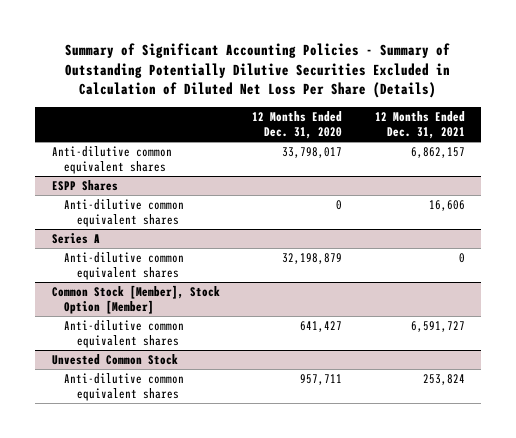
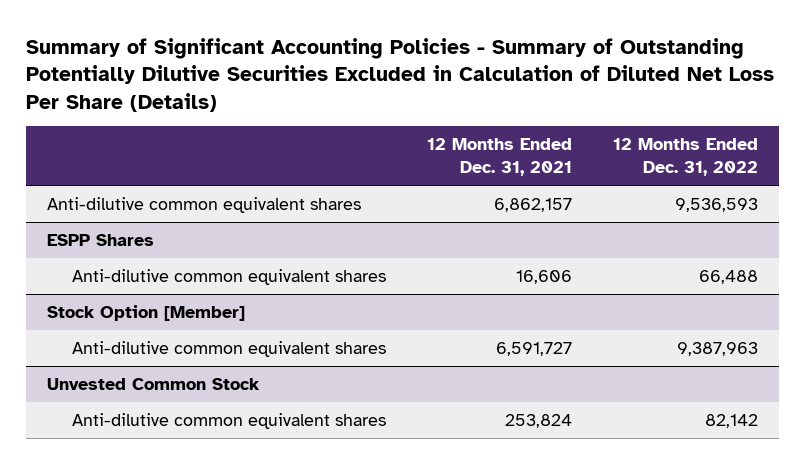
[252,111,343,140] 12 Months Ended Dec. 31, 2020 -> none
none -> [613,138,759,177] 12 Months Ended Dec. 31, 2022
[51,233,100,245] Series A -> none
[64,252,185,281] Anti-dilutive common equivalent shares -> none
[51,285,220,315] Common Stock [Member], Stock Option [Member] -> [46,304,245,321] Stock Option [Member]

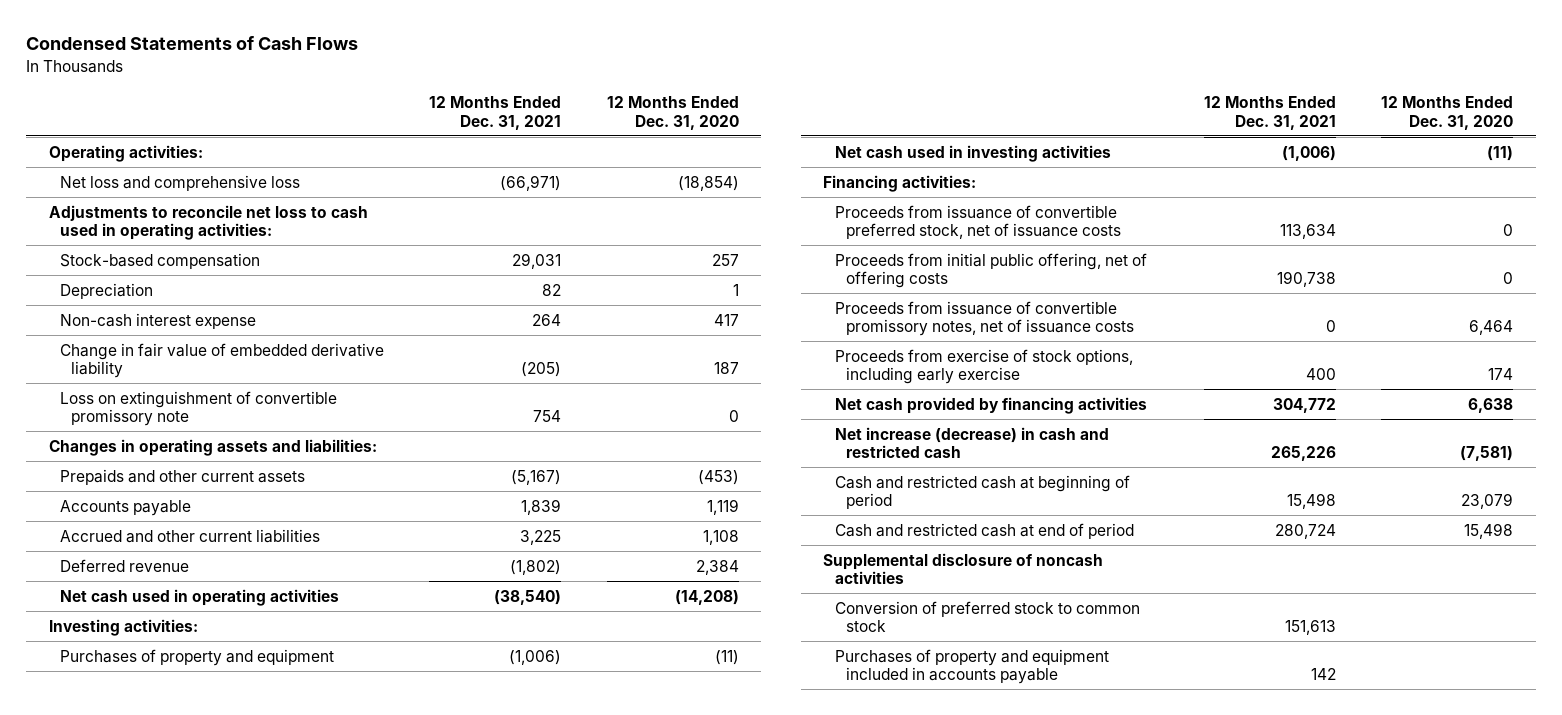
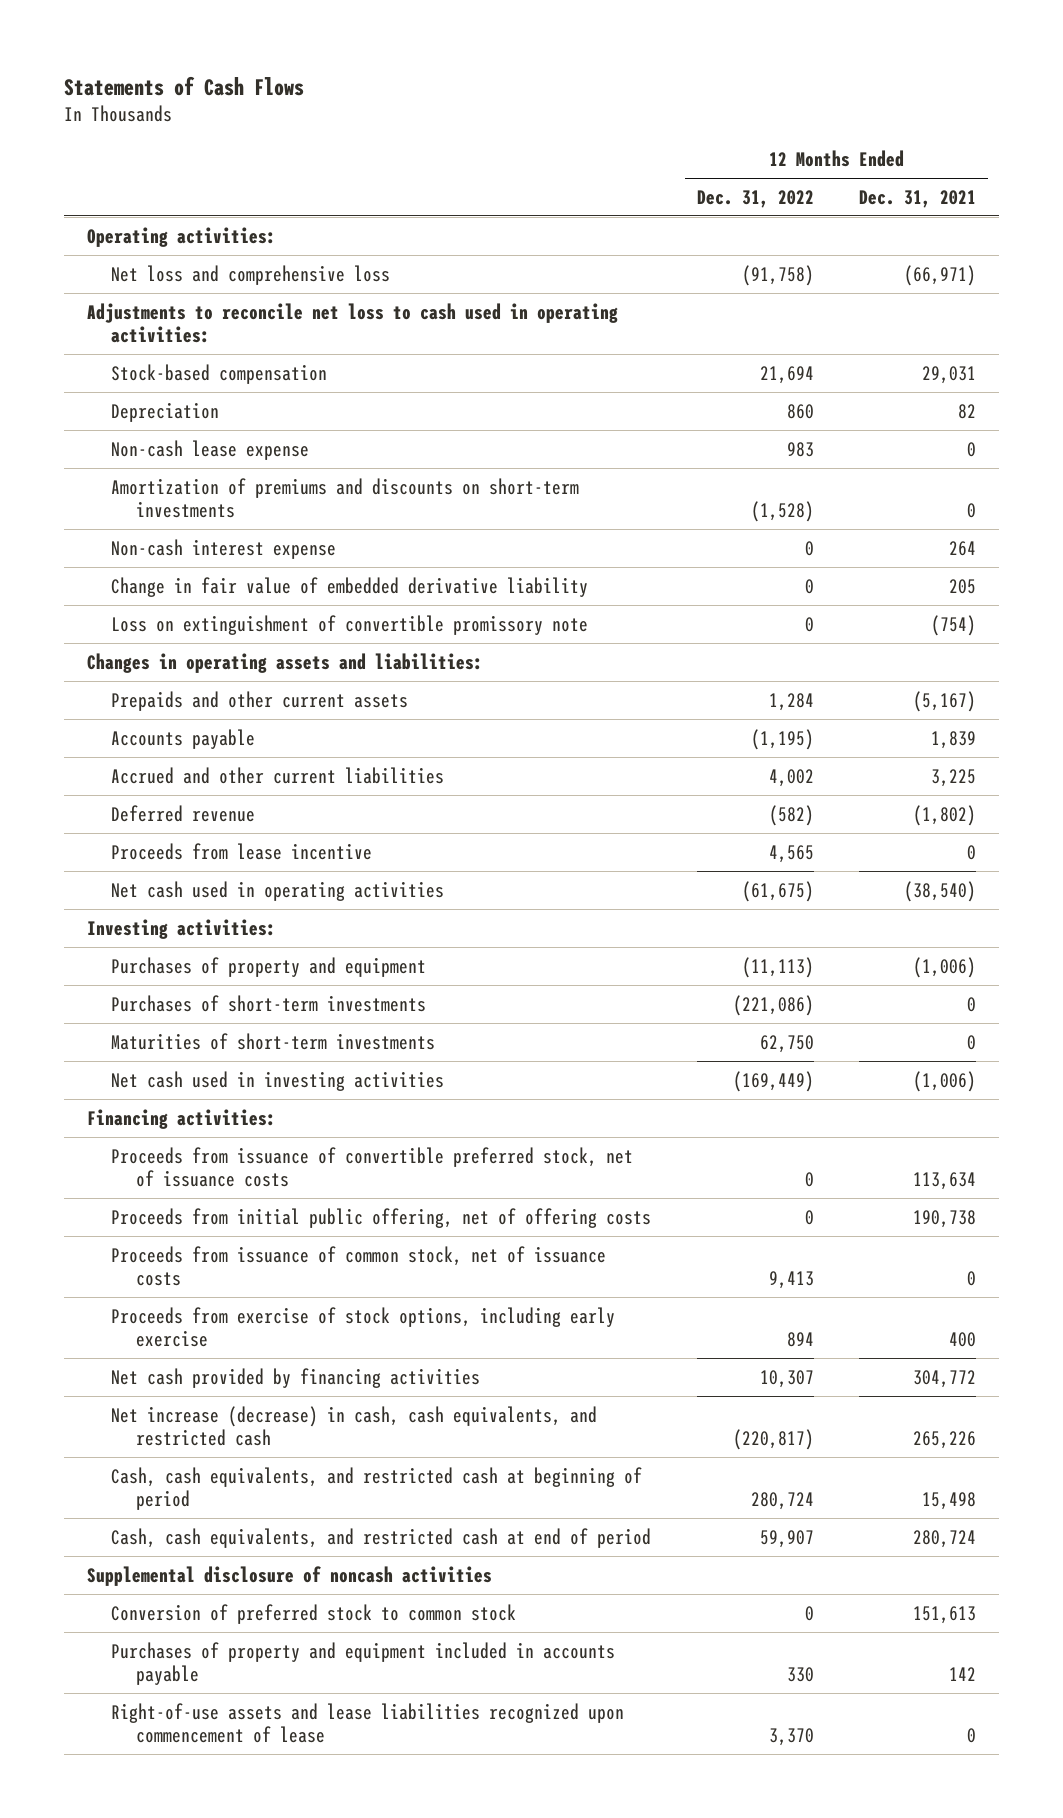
[26,36,359,51] Condensed Statements of Cash Flows -> [64,75,305,96] Statements of Cash Flows
[606,96,739,130] 12 Months Ended Dec. 31, 2020 -> none
none -> [696,190,814,209] Dec. 31, 2022
none -> [111,439,310,460] Non-cash lease expense
none -> [111,477,580,518] Amortization of premiums and discounts on short-term investments
[521,362,562,378] (205) -> [949,578,977,594] 205
[533,410,562,423] 754 -> [931,614,977,636] (754)
none -> [111,842,373,860] Proceeds from lease incentive
none -> [111,994,427,1012] Purchases of short-term investments
none -> [111,1032,436,1050] Maturities of short-term investments
[834,300,1134,337] Proceeds from issuance of convertible promissory notes, net of issuance costs -> [111,1245,607,1286] Proceeds from issuance of common stock, net of issuance costs
[834,426,1109,459] Net increase (decrease) in cash and restricted cash -> [111,1405,598,1446] Net increase (decrease) in cash, cash equivalents, and restricted cash
[834,474,1130,510] Cash and restricted cash at beginning of period -> [111,1466,643,1510] Cash, cash equivalents, and restricted cash at beginning of period
[834,522,1134,539] Cash and restricted cash at end of period -> [111,1527,652,1548] Cash, cash equivalents, and restricted cash at end of period
none -> [111,1702,625,1743] Right-of-use assets and lease liabilities recognized upon commencement of lease

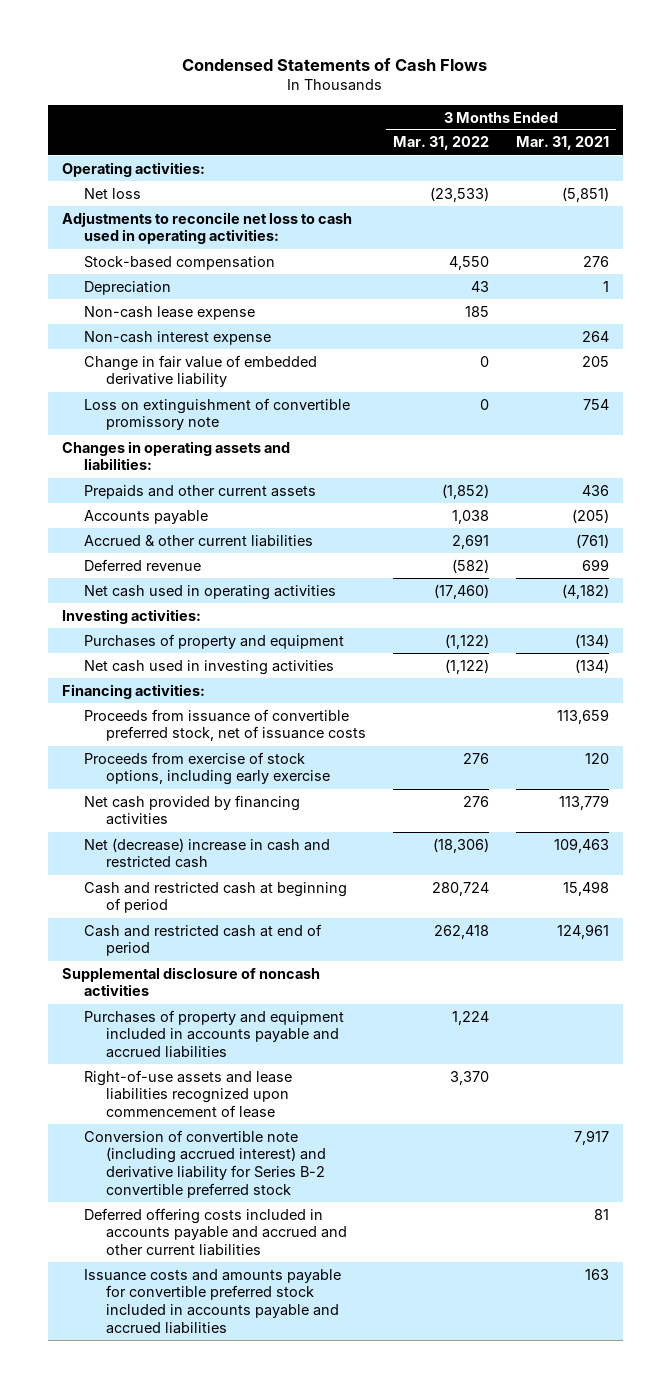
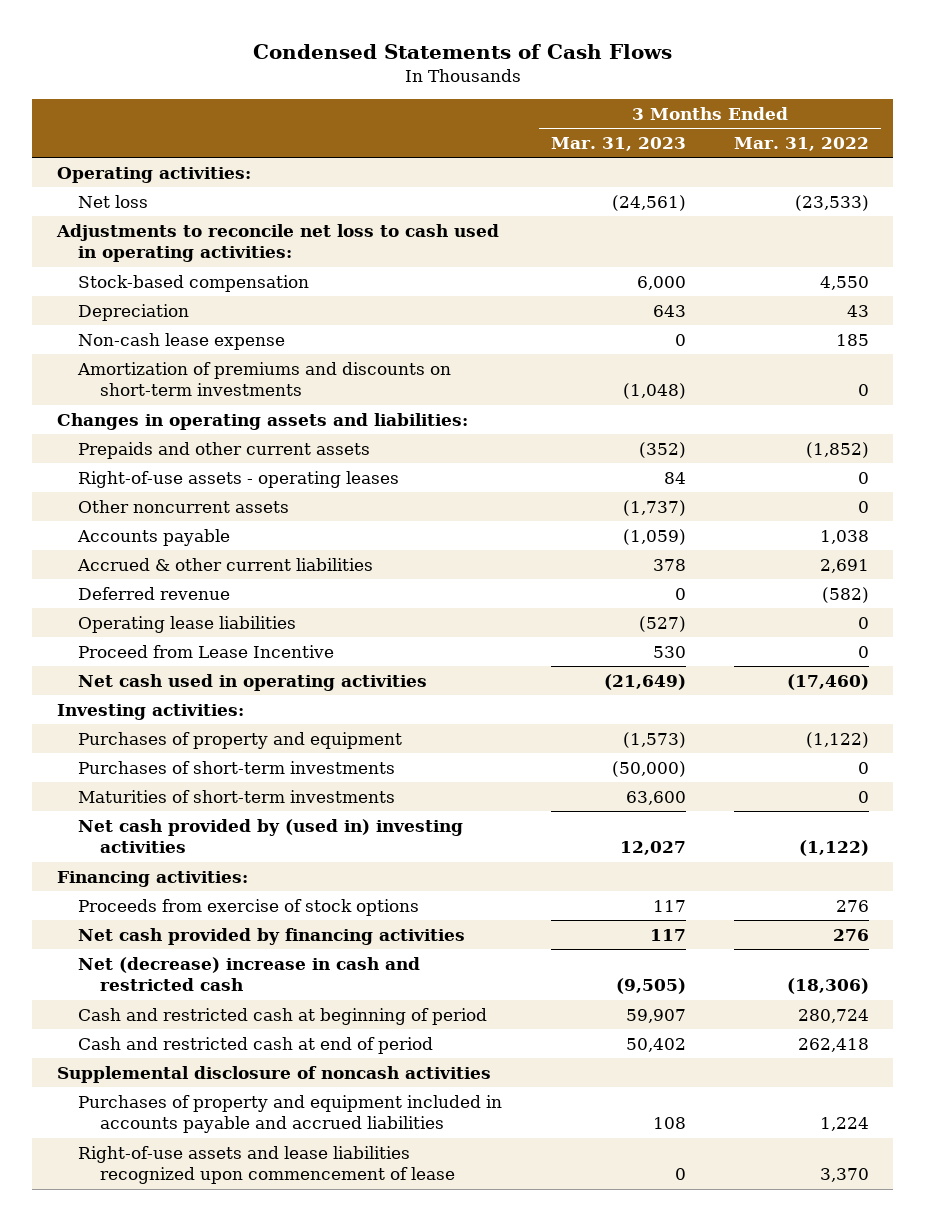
[516,136,610,151] Mar. 31, 2021 -> none
none -> [550,137,686,152] Mar. 31, 2023
[83,330,271,345] Non-cash interest expense -> none
[83,354,317,388] Change in fair value of embedded derivative liability -> none
[83,397,350,431] Loss on extinguishment of convertible promissory note -> none
none -> [77,361,452,397] Amortization of premiums and discounts on short-term investments
none -> [78,470,400,488] Right-of-use assets - operating leases
none -> [78,499,290,513] Other noncurrent assets
none -> [78,615,297,633] Operating lease liabilities
none -> [78,644,335,658] Proceed from Lease Incentive
none -> [78,760,396,774] Purchases of short-term investments
none -> [78,789,396,803] Maturities of short-term investments
[83,659,334,675] Net cash used in investing activities -> [78,818,464,854] Net cash provided by (used in) investing activities
[83,708,367,742] Proceeds from issuance of convertible preferred stock, net of issuance costs -> none
[83,751,331,786] Proceeds from exercise of stock options, including early exercise -> [78,898,420,916] Proceeds from exercise of stock options
[83,1129,327,1198] Conversion of convertible note (including accrued interest) and derivative liability for Series B-2 convertible preferred stock -> none
[83,1207,348,1257] Deferred offering costs included in accounts payable and accrued and other current liabilities -> none
[83,1268,341,1334] Issuance costs and amounts payable for convertible preferred stock included in accounts payable and accrued liabilities -> none

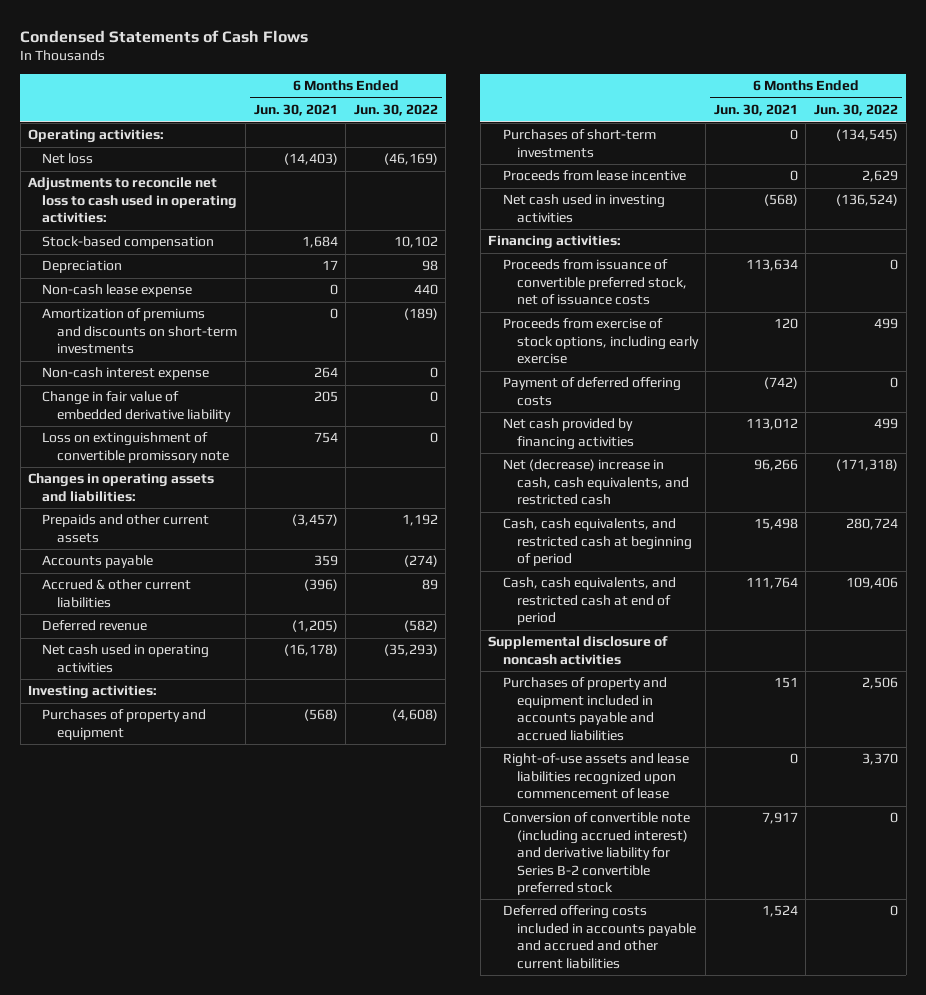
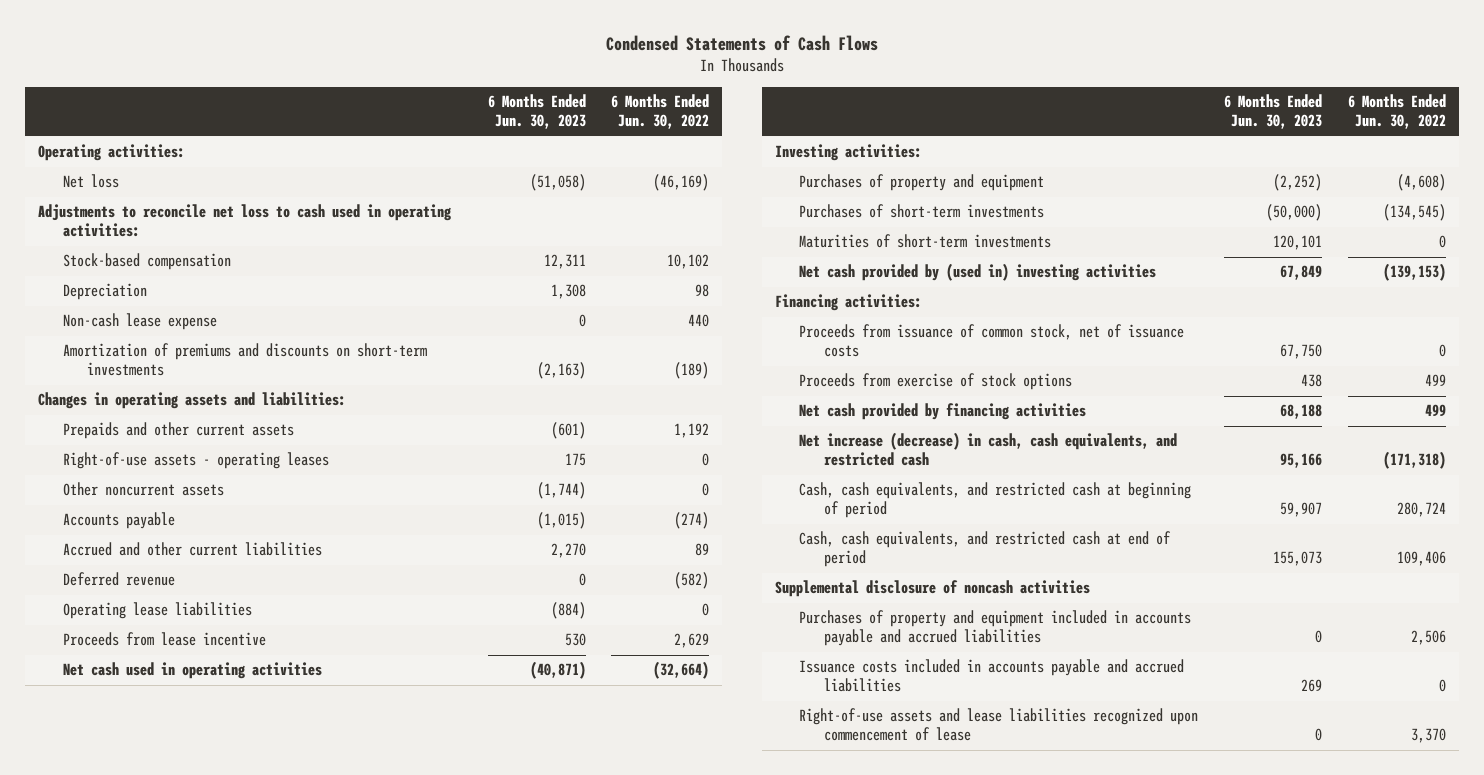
[253,104,338,117] Jun. 30, 2021 -> none
none -> [487,94,586,130] 6 Months Ended Jun. 30, 2023
[42,367,210,381] Non-cash interest expense -> none
[42,391,231,422] Change in fair value of embedded derivative liability -> none
[42,432,229,463] Loss on extinguishment of convertible promissory note -> none
none -> [62,452,329,470] Right-of-use assets - operating leases
none -> [62,482,224,497] Other noncurrent assets
[42,579,192,608] Accrued & other current liabilities -> [62,542,322,557] Accrued and other current liabilities
none -> [62,602,252,620] Operating lease liabilities
[502,170,686,182] Proceeds from lease incentive -> [62,632,266,647] Proceeds from lease incentive
[383,644,438,657] (35,293) -> [653,661,710,680] (32,664)
none -> [799,234,1052,249] Maturities of short-term investments
[502,194,665,223] Net cash used in investing activities -> [799,263,1157,282] Net cash provided by (used in) investing activities
[835,194,898,207] (136,524) -> [1382,263,1446,282] (139,153)
[502,377,681,406] Payment of deferred offering costs -> none
[502,259,687,306] Proceeds from issuance of convertible preferred stock, net of issuance costs -> [799,324,1185,358] Proceeds from issuance of common stock, net of issuance costs
[502,318,699,365] Proceeds from exercise of stock options, including early exercise -> [799,373,1073,391] Proceeds from exercise of stock options
[502,459,689,506] Net (decrease) increase in cash, cash equivalents, and restricted cash -> [799,432,1178,467] Net increase (decrease) in cash, cash equivalents, and restricted cash
none -> [799,659,1185,693] Issuance costs included in accounts payable and accrued liabilities
[502,812,690,895] Conversion of convertible note (including accrued interest) and derivative liability for Series B-2 convertible preferred stock -> none
[502,905,696,969] Deferred offering costs included in accounts payable and accrued and other current liabilities -> none

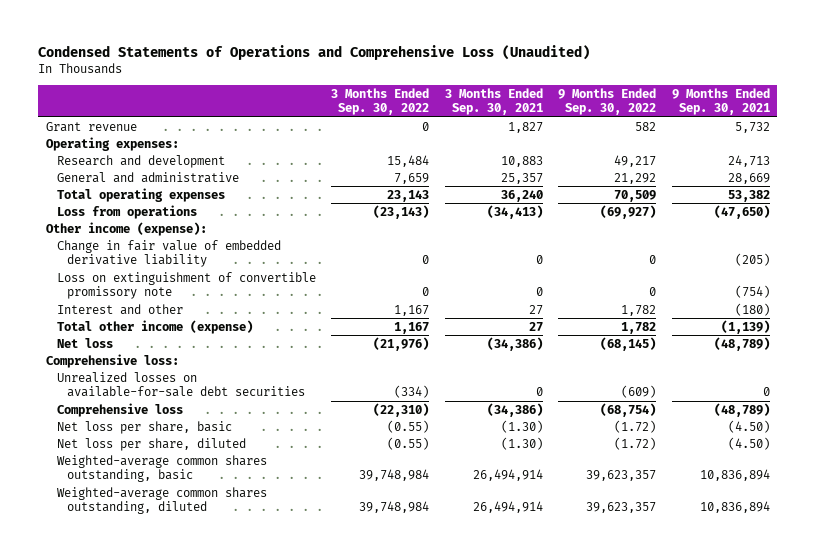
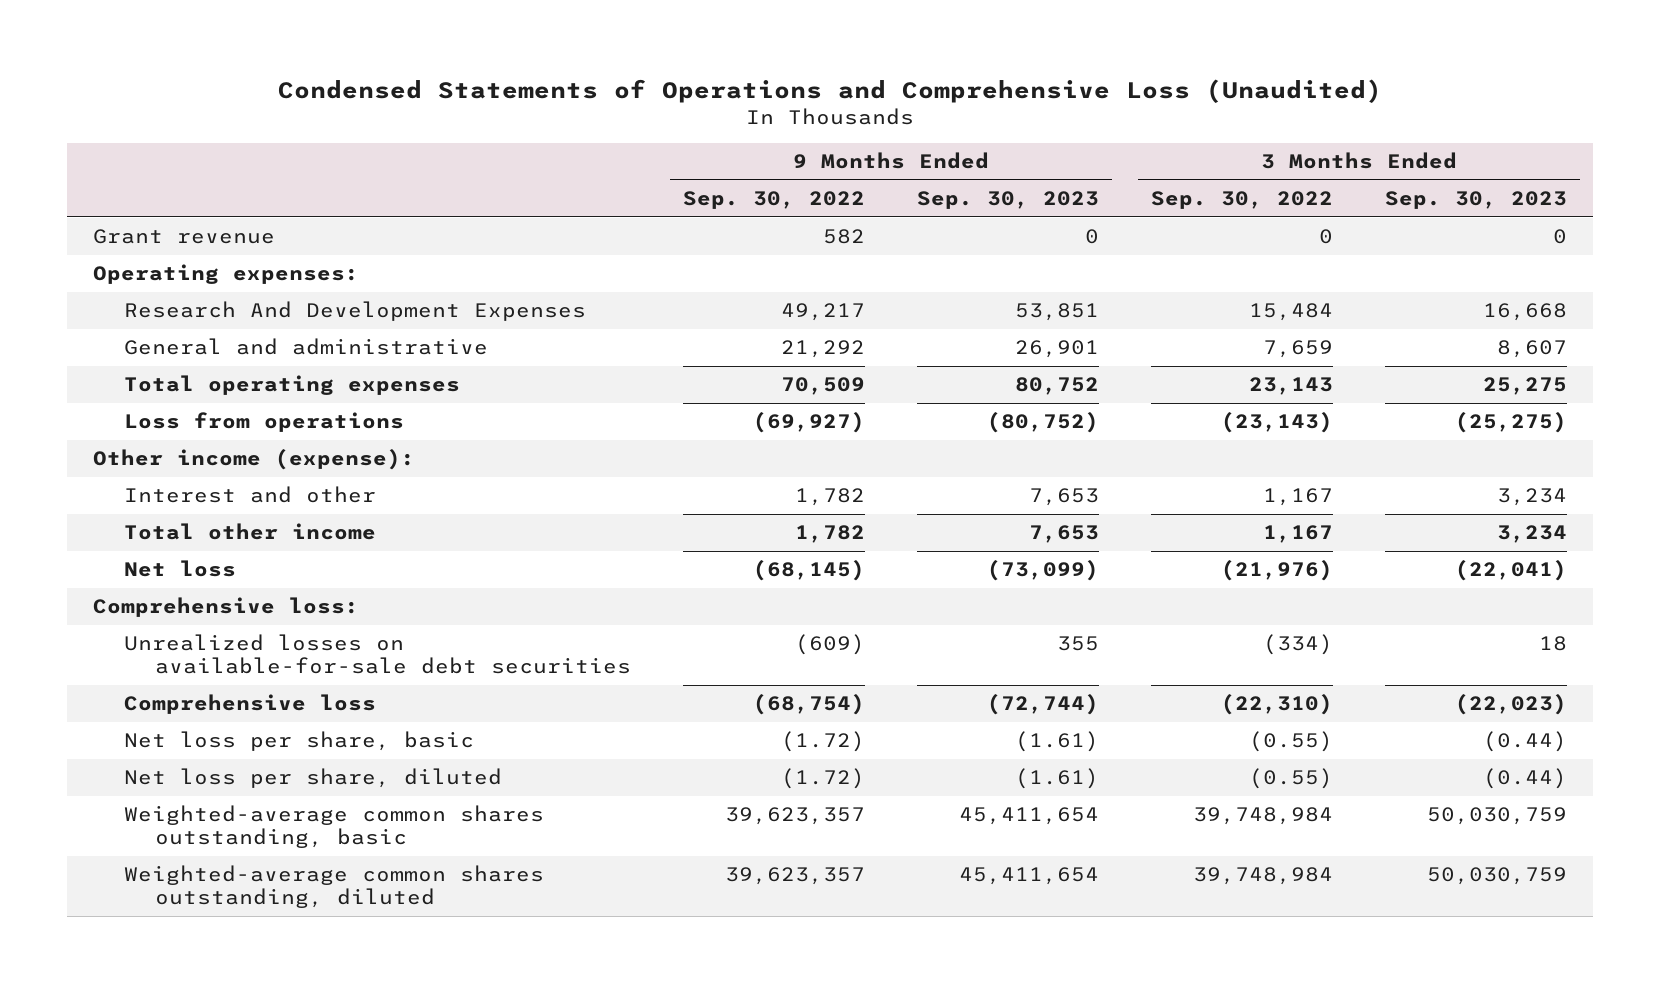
[444,87,543,116] 3 Months Ended Sep. 30, 2021 -> none
[671,87,770,116] 9 Months Ended Sep. 30, 2021 -> none
none -> [916,191,1099,210] Sep. 30, 2023
none -> [1384,191,1567,210] Sep. 30, 2023
[56,154,225,168] Research and development -> [124,301,587,322] Research And Development Expenses
[56,239,281,268] Change in fair value of embedded derivative liability -> none
[56,271,316,300] Loss on extinguishment of convertible promissory note -> none
[56,319,253,334] Total other income (expense) -> [124,523,377,541] Total other income

